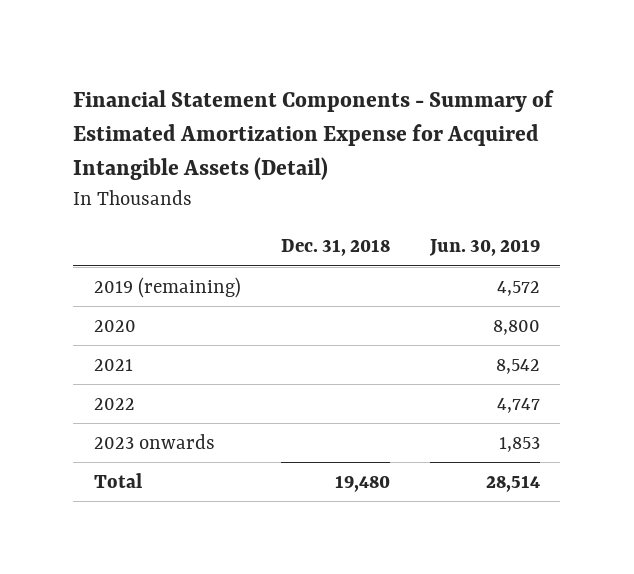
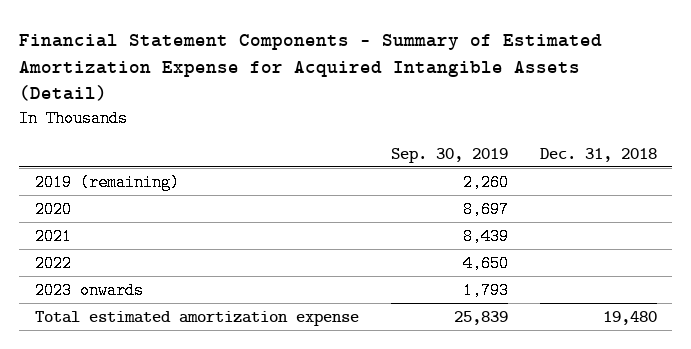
[428,239,540,257] Jun. 30, 2019 -> none
none -> [390,147,508,163] Sep. 30, 2019
[93,472,142,488] Total -> [34,310,359,326] Total estimated amortization expense

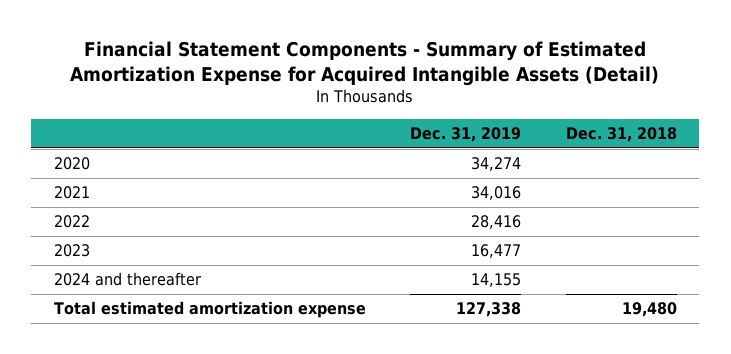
[390,147,508,163] Sep. 30, 2019 -> none
none -> [410,126,522,142] Dec. 31, 2019
[34,173,180,191] 2019 (remaining) -> none
none -> [53,244,90,258] 2023
[34,281,144,299] 2023 onwards -> [53,272,201,287] 2024 and thereafter

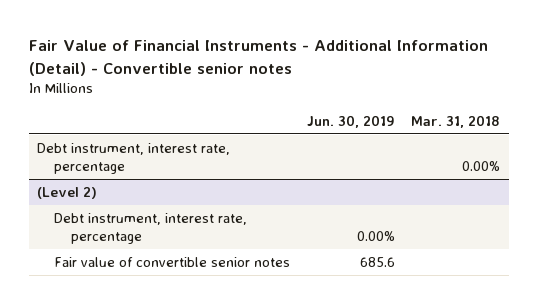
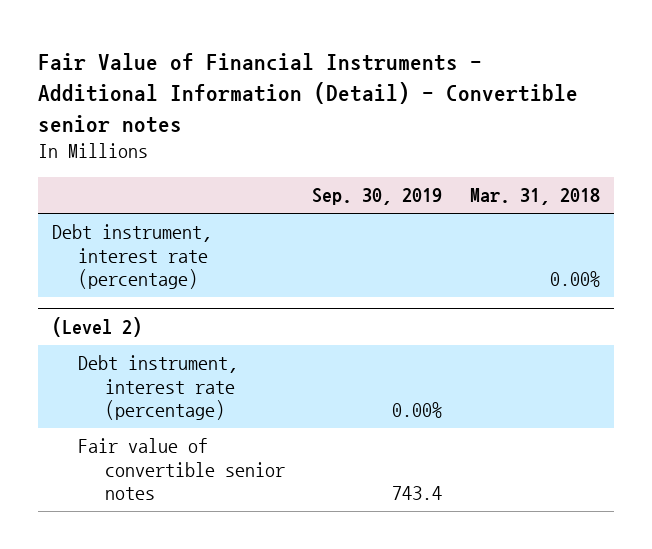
[306,114,395,128] Jun. 30, 2019 -> none
none -> [312,188,443,206] Sep. 30, 2019
[36,142,230,174] Debt instrument, interest rate, percentage -> [52,224,213,289] Debt instrument, interest rate (percentage)
[54,212,248,244] Debt instrument, interest rate, percentage -> [78,355,239,420] Debt instrument, interest rate (percentage)

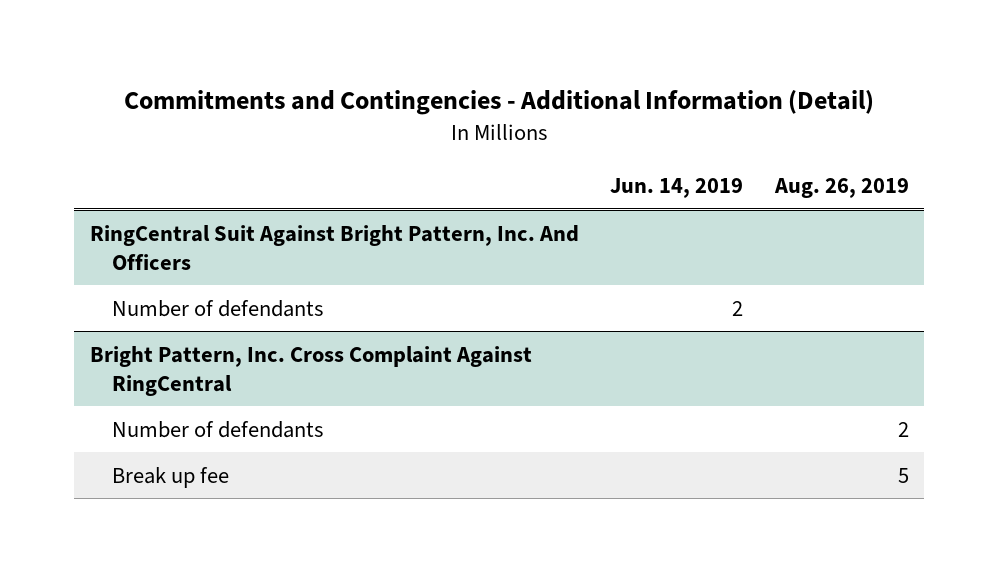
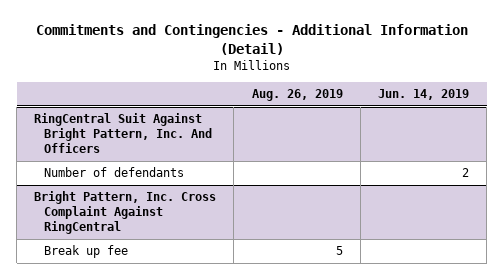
[111,420,323,438] Number of defendants -> none

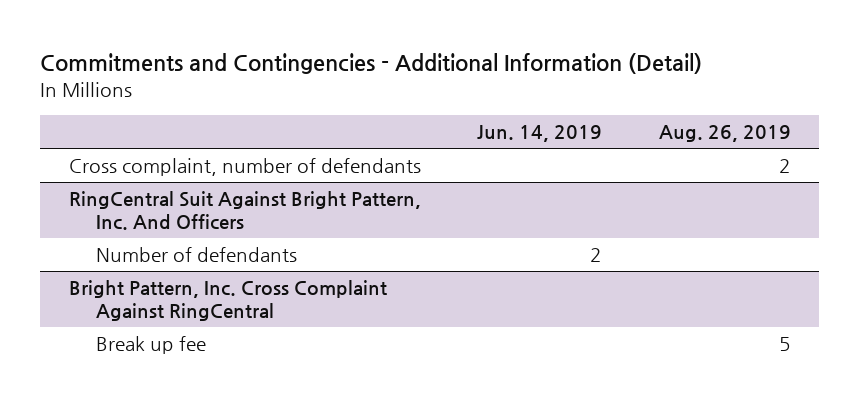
none -> [68,158,421,177] Cross complaint, number of defendants

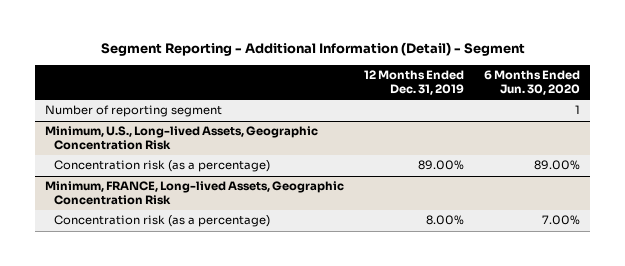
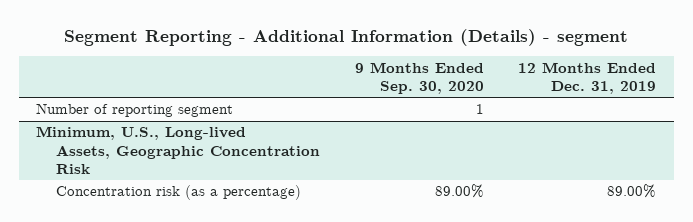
[100,42,525,57] Segment Reporting - Additional Information (Detail) - Segment -> [64,28,629,46] Segment Reporting - Additional Information (Details) - segment
[484,70,581,95] 6 Months Ended Jun. 30, 2020 -> none
none -> [354,61,484,94] 9 Months Ended Sep. 30, 2020
[45,181,345,206] Minimum, FRANCE, Long-lived Assets, Geographic Concentration Risk -> none
[53,215,270,228] Concentration risk (as a percentage) -> none

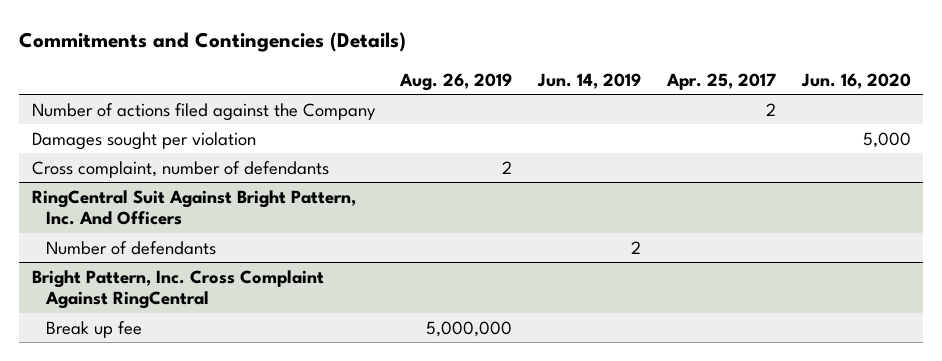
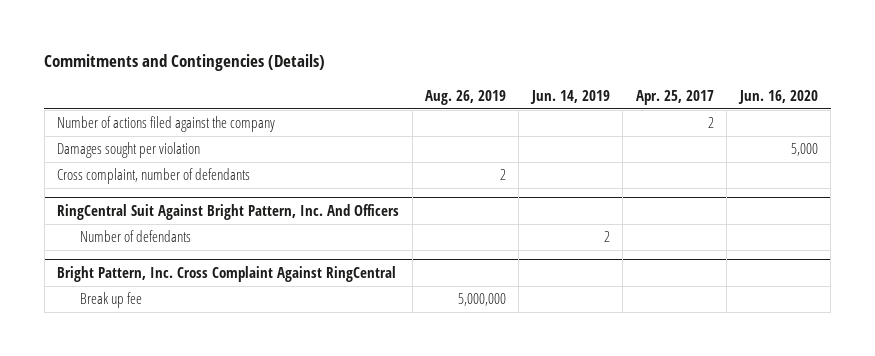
[31,102,376,121] Number of actions filed against the Company -> [57,116,276,133] Number of actions filed against the company

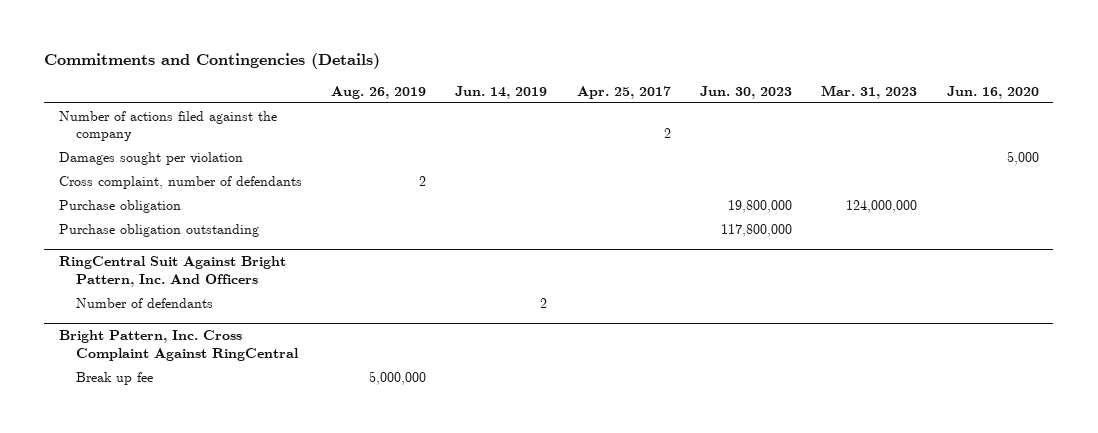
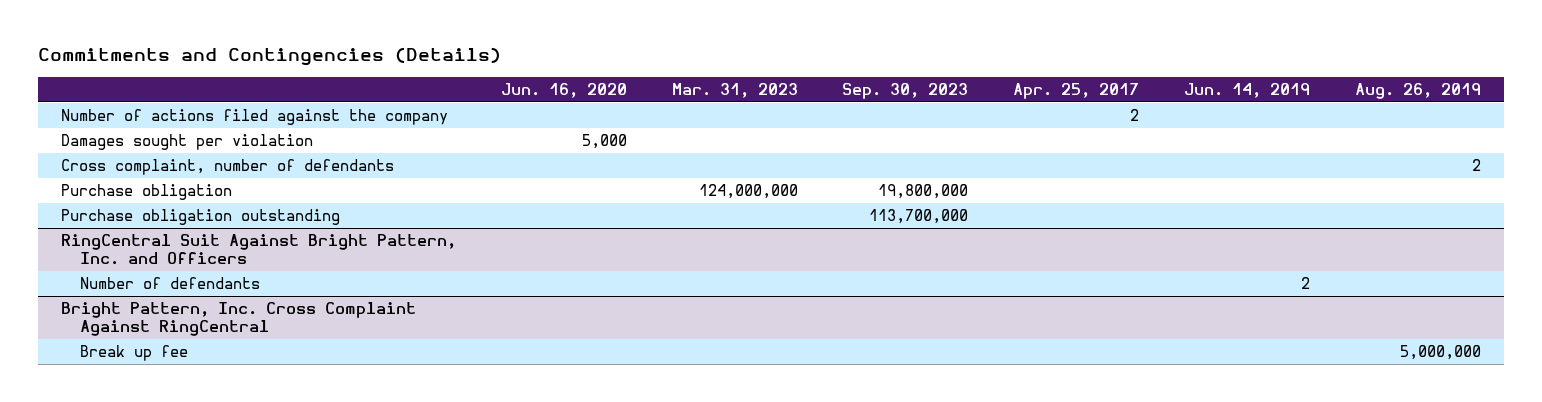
[700,85,793,99] Jun. 30, 2023 -> none
none -> [842,82,969,99] Sep. 30, 2023
[58,256,286,287] RingCentral Suit Against Bright Pattern, Inc. And Officers -> [60,234,456,266] RingCentral Suit Against Bright Pattern, Inc. and Officers

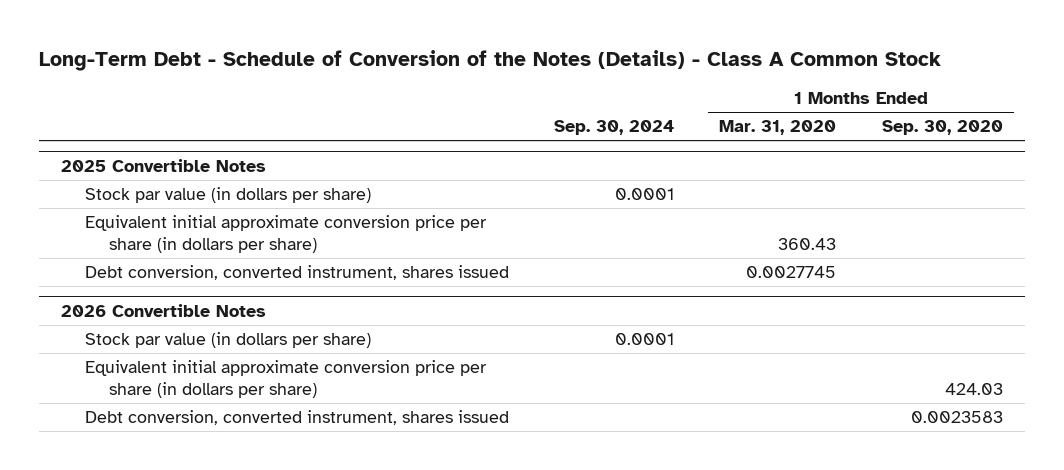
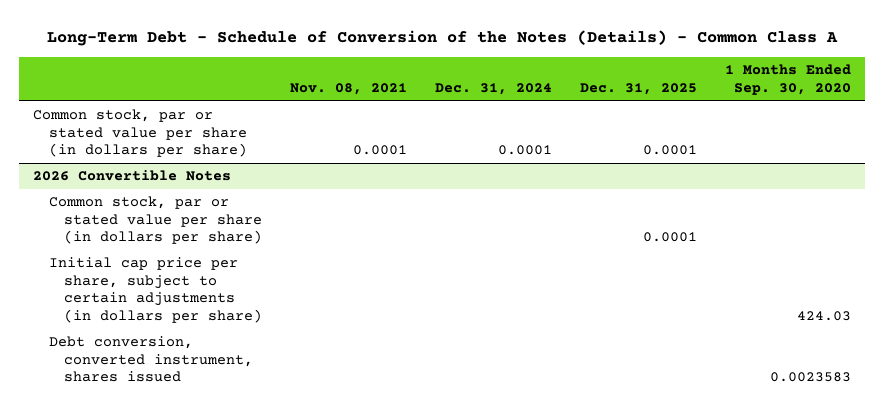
[38,50,941,72] Long-Term Debt - Schedule of Conversion of the Notes (Details) - Class A Common Stock -> [47,30,839,47] Long-Term Debt - Schedule of Conversion of the Notes (Details) - Common Class A
[554,120,675,136] Sep. 30, 2024 -> none
[719,120,837,136] Mar. 31, 2020 -> none
none -> [290,82,408,95] Nov. 08, 2021
none -> [435,82,553,95] Dec. 31, 2024
none -> [579,82,697,95] Dec. 31, 2025
[61,158,267,172] 2025 Convertible Notes -> none
[85,187,372,204] Stock par value (in dollars per share) -> none
[85,215,488,253] Equivalent initial approximate conversion price per share (in dollars per share) -> none
[85,265,510,281] Debt conversion, converted instrument, shares issued -> none
none -> [33,109,247,158] Common stock, par or stated value per share (in dollars per share)
[85,332,372,349] Stock par value (in dollars per share) -> [48,196,263,245] Common stock, par or stated value per share (in dollars per share)
[85,360,488,398] Equivalent initial approximate conversion price per share (in dollars per share) -> [48,257,263,323] Initial cap price per share, subject to certain adjustments (in dollars per share)

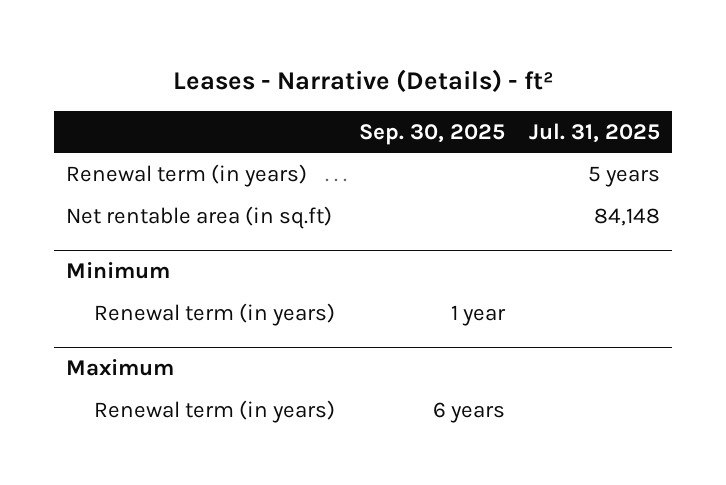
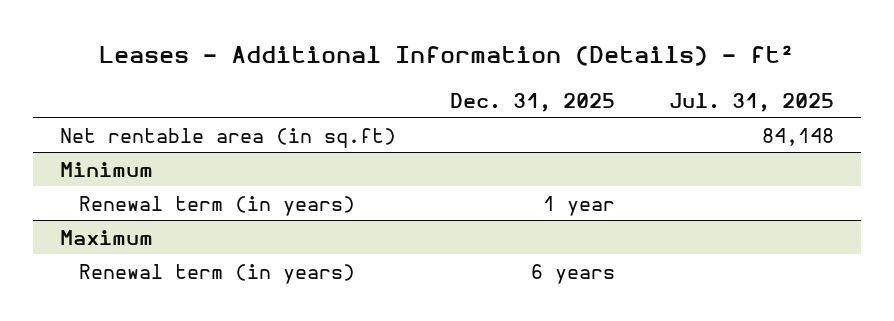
[173,68,554,93] Leases - Narrative (Details) - ft² -> [98,45,794,67] Leases - Additional Information (Details) - ft²
[359,123,506,145] Sep. 30, 2025 -> none
none -> [449,92,615,112] Dec. 31, 2025
[66,163,308,187] Renewal term (in years) -> none

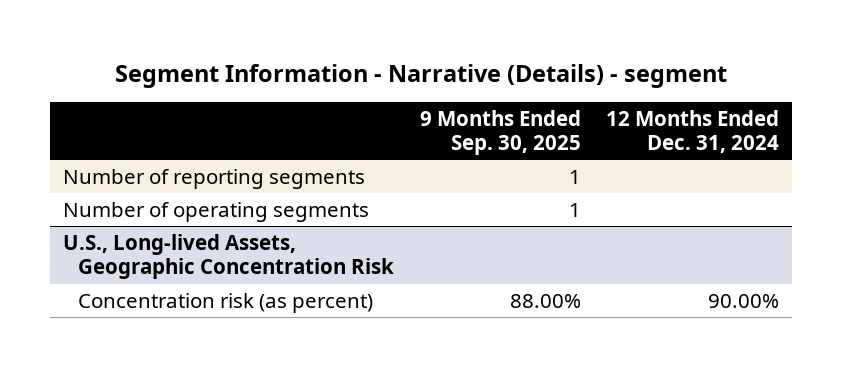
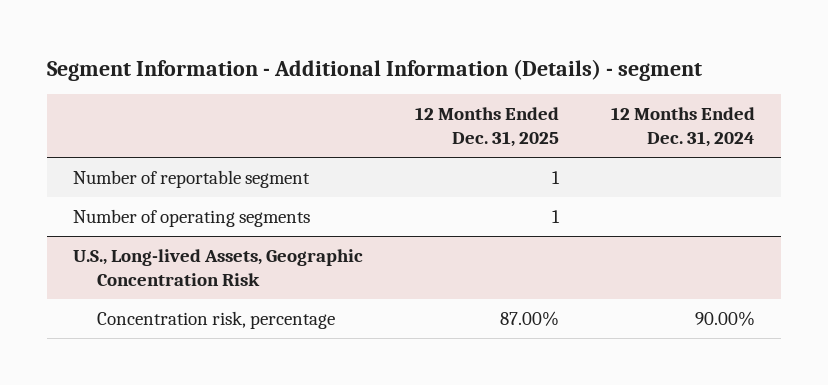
[115,63,728,88] Segment Information - Narrative (Details) - segment -> [47,58,703,81] Segment Information - Additional Information (Details) - segment
[419,109,581,156] 9 Months Ended Sep. 30, 2025 -> none
none -> [415,107,560,148] 12 Months Ended Dec. 31, 2025
[62,169,365,190] Number of reporting segments -> [73,169,311,188] Number of reportable segment
[77,293,373,314] Concentration risk (as percent) -> [96,310,335,329] Concentration risk, percentage

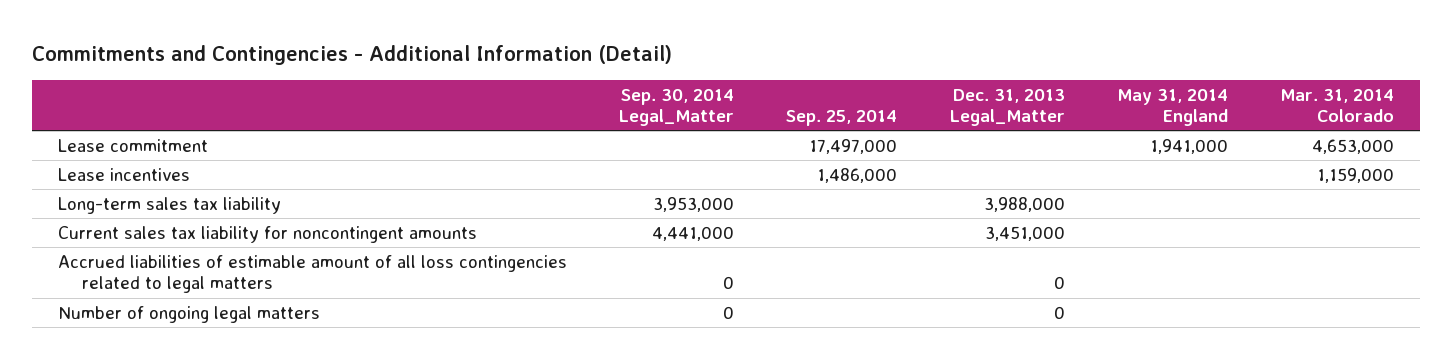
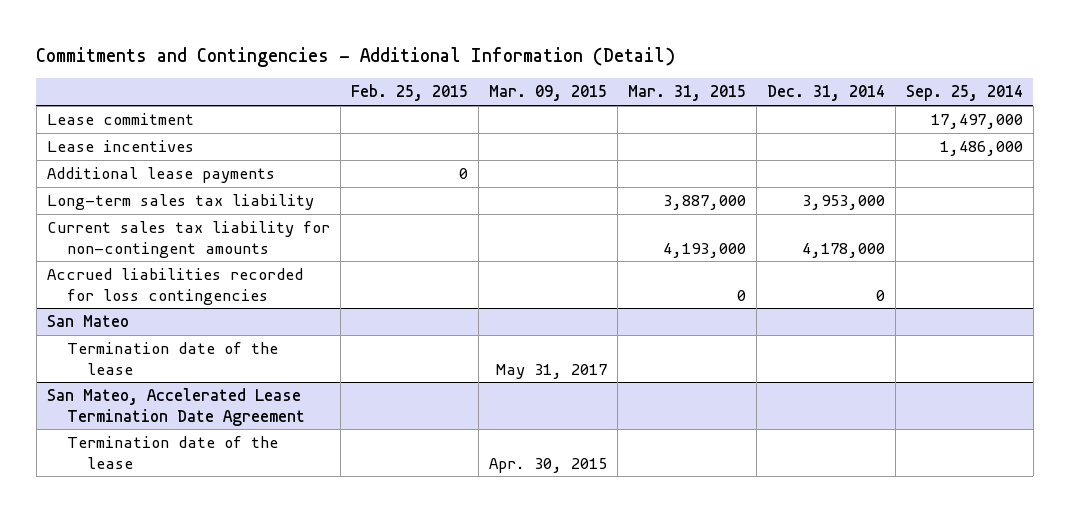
[619,88,735,127] Sep. 30, 2014 Legal_Matter -> none
[949,88,1065,127] Dec. 31, 2013 Legal_Matter -> none
[1116,88,1228,127] May 31, 2014 England -> none
[1279,88,1394,123] Mar. 31, 2014 Colorado -> none
none -> [350,84,468,102] Feb. 25, 2015
none -> [488,85,607,102] Mar. 09, 2015
none -> [627,85,746,102] Mar. 31, 2015
none -> [766,85,885,102] Dec. 31, 2014
none -> [46,167,275,184] Additional lease payments
[58,305,321,323] Number of ongoing legal matters -> none
[58,225,478,243] Current sales tax liability for noncontingent amounts -> [46,221,330,258] Current sales tax liability for non-contingent amounts
[58,254,568,294] Accrued liabilities of estimable amount of all loss contingencies related to legal matters -> [46,268,303,305] Accrued liabilities recorded for loss contingencies
none -> [46,315,129,328] San Mateo
none -> [66,342,278,375] Termination date of the lease
none -> [46,388,305,426] San Mateo, Accelerated Lease Termination Date Agreement
none -> [66,436,278,469] Termination date of the lease

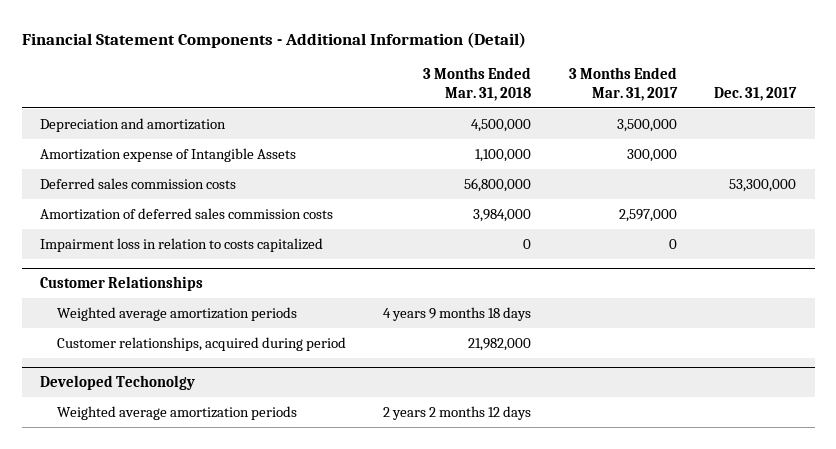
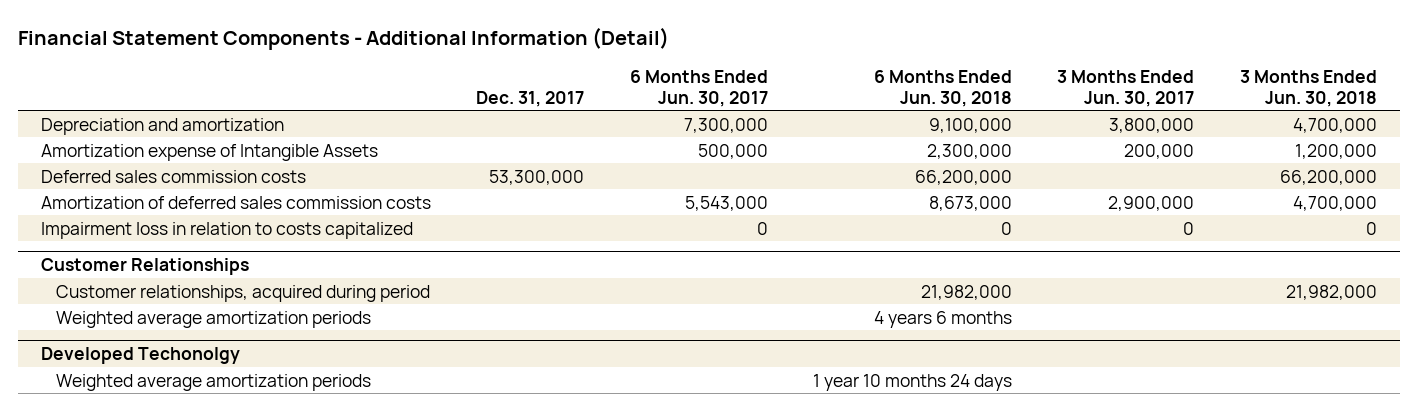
[423,67,532,102] 3 Months Ended Mar. 31, 2018 -> none
[568,67,678,102] 3 Months Ended Mar. 31, 2017 -> none
none -> [629,69,768,107] 6 Months Ended Jun. 30, 2017
none -> [874,69,1013,107] 6 Months Ended Jun. 30, 2018
none -> [1057,69,1195,107] 3 Months Ended Jun. 30, 2017
none -> [1239,69,1377,107] 3 Months Ended Jun. 30, 2018
[56,306,297,321] Weighted average amortization periods -> [55,310,371,328] Weighted average amortization periods

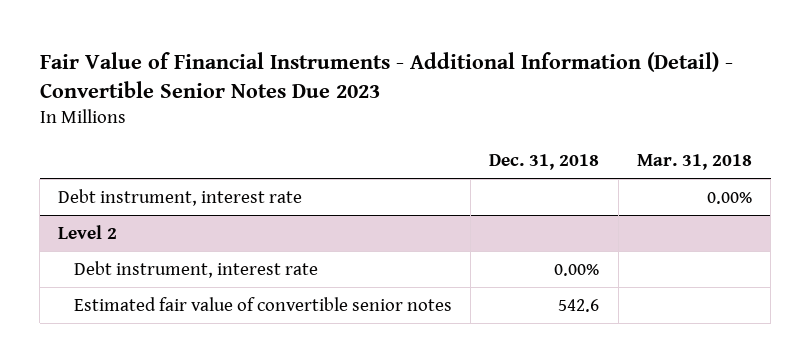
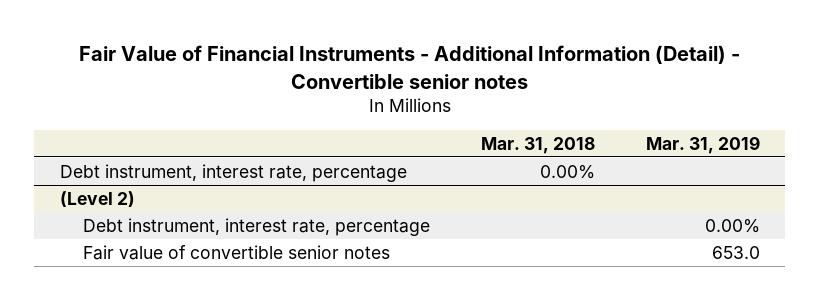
[39,51,733,98] Fair Value of Financial Instruments - Additional Information (Detail) - Convertible Senior Notes Due 2023 -> [78,45,740,89] Fair Value of Financial Instruments - Additional Information (Detail) - Convertible senior notes
[489,154,600,171] Dec. 31, 2018 -> none
none -> [645,135,760,154] Mar. 31, 2019
[58,189,303,207] Debt instrument, interest rate -> [59,163,407,182] Debt instrument, interest rate, percentage
[58,225,118,240] Level 2 -> [59,190,135,207] (Level 2)
[73,261,318,279] Debt instrument, interest rate -> [82,217,430,236] Debt instrument, interest rate, percentage
[73,297,452,312] Estimated fair value of convertible senior notes -> [82,244,390,260] Fair value of convertible senior notes

